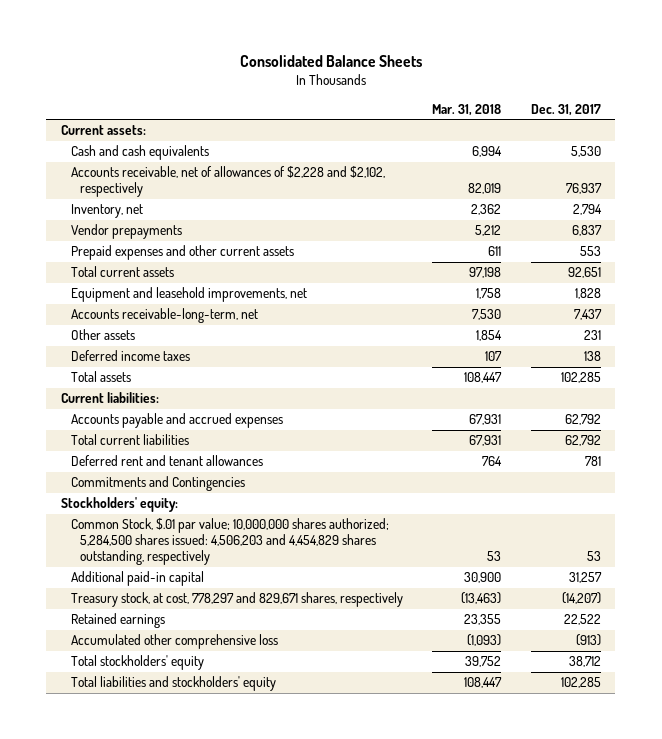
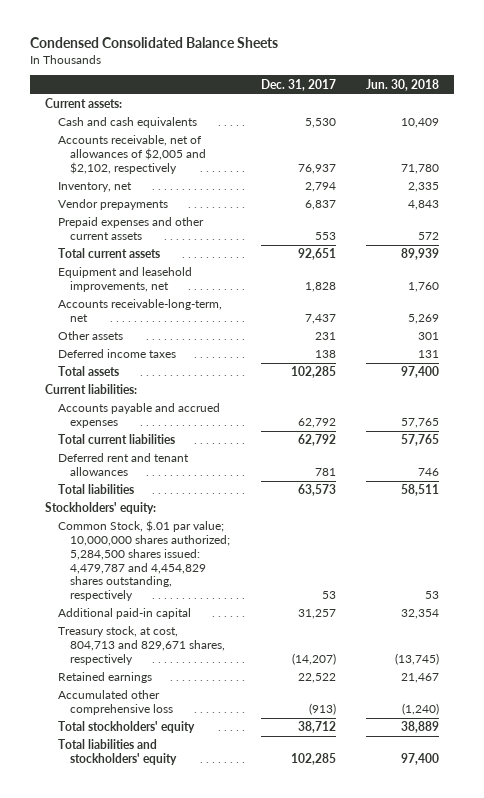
[239,54,422,67] Consolidated Balance Sheets -> [29,36,278,48] Condensed Consolidated Balance Sheets
[432,103,502,116] Mar. 31, 2018 -> none
none -> [365,78,439,91] Jun. 30, 2018
[70,166,385,198] Accounts receivable, net of allowances of $2,228 and $2,102, respectively -> [57,135,207,174] Accounts receivable, net of allowances of $2,005 and $2,102, respectively
[70,476,245,492] Commitments and Contingencies -> none
none -> [57,484,134,495] Total liabilities
[70,518,389,566] Common Stock, $.01 par value; 10,000,000 shares authorized; 5,284,500 shares issued: 4,506,203 and 4,454,829 shares outstanding, respectively -> [57,520,231,602] Common Stock, $.01 par value; 10,000,000 shares authorized; 5,284,500 shares issued: 4,479,787 and 4,454,829 shares outstanding, respectively
[70,592,403,608] Treasury stock, at cost, 778,297 and 829,671 shares, respectively -> [57,626,226,665] Treasury stock, at cost, 804,713 and 829,671 shares, respectively

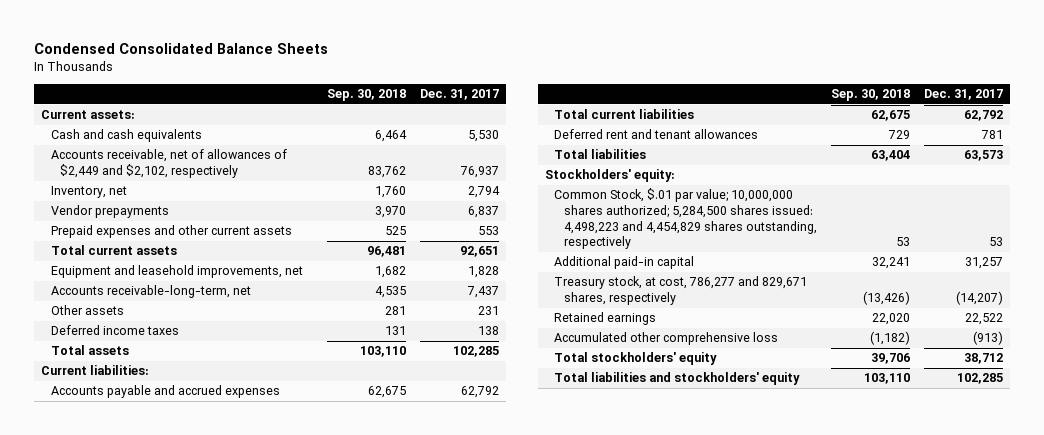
[365,78,439,91] Jun. 30, 2018 -> none
none -> [327,89,407,102] Sep. 30, 2018
[57,135,207,174] Accounts receivable, net of allowances of $2,005 and $2,102, respectively -> [50,149,287,179] Accounts receivable, net of allowances of $2,449 and $2,102, respectively
[57,520,231,602] Common Stock, $.01 par value; 10,000,000 shares authorized; 5,284,500 shares issued: 4,479,787 and 4,454,829 shares outstanding, respectively -> [554,188,817,250] Common Stock, $.01 par value; 10,000,000 shares authorized; 5,284,500 shares issued: 4,498,223 and 4,454,829 shares outstanding, respectively
[57,626,226,665] Treasury stock, at cost, 804,713 and 829,671 shares, respectively -> [554,276,808,306] Treasury stock, at cost, 786,277 and 829,671 shares, respectively

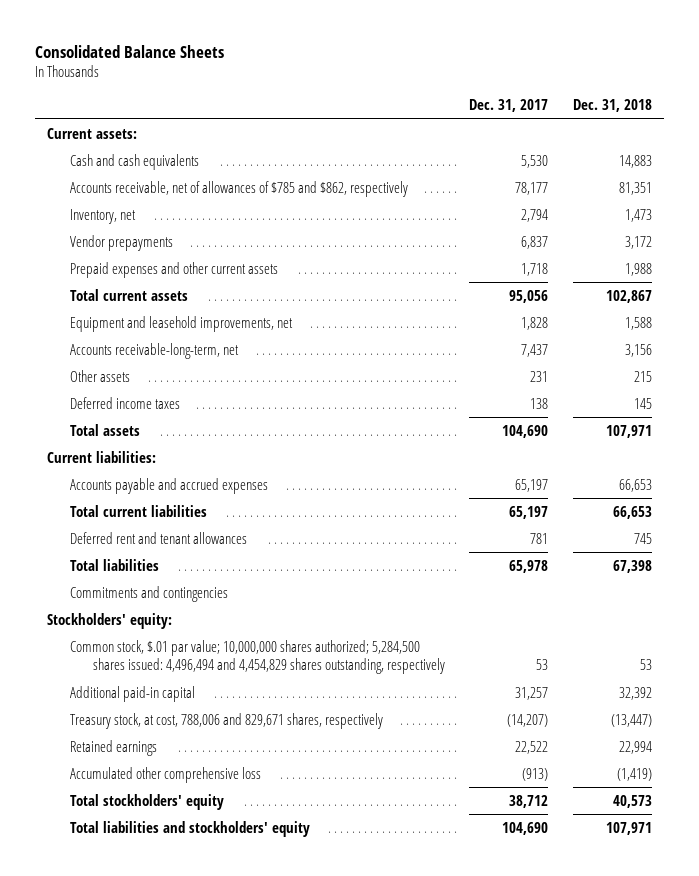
[34,42,329,54] Condensed Consolidated Balance Sheets -> [35,44,225,58] Consolidated Balance Sheets
[327,89,407,102] Sep. 30, 2018 -> none
none -> [572,99,652,113] Dec. 31, 2018
[50,149,287,179] Accounts receivable, net of allowances of $2,449 and $2,102, respectively -> [70,180,409,197] Accounts receivable, net of allowances of $785 and $862, respectively
[460,166,500,179] 76,937 -> [515,181,549,195] 78,177
[478,226,500,236] 553 -> [521,262,549,276] 1,718
[460,246,500,258] 92,651 -> [509,289,549,303] 95,056
[453,346,500,358] 102,285 -> [502,424,549,438] 104,690
[461,386,500,399] 62,792 -> [515,478,549,492] 65,197
[963,110,1003,122] 62,792 -> [509,505,549,519] 65,197
[963,150,1003,162] 63,573 -> [509,559,549,573] 65,978
none -> [70,585,229,602] Commitments and contingencies
[554,188,817,250] Common Stock, $.01 par value; 10,000,000 shares authorized; 5,284,500 shares issued: 4,498,223 and 4,454,829 shares outstanding, respectively -> [70,639,445,675] Common stock, $.01 par value; 10,000,000 shares authorized; 5,284,500 shares issued: 4,496,494 and 4,454,829 shares outstanding, respectively
[554,276,808,306] Treasury stock, at cost, 786,277 and 829,671 shares, respectively -> [70,712,384,729] Treasury stock, at cost, 788,006 and 829,671 shares, respectively
[956,373,1003,385] 102,285 -> [502,821,549,835] 104,690

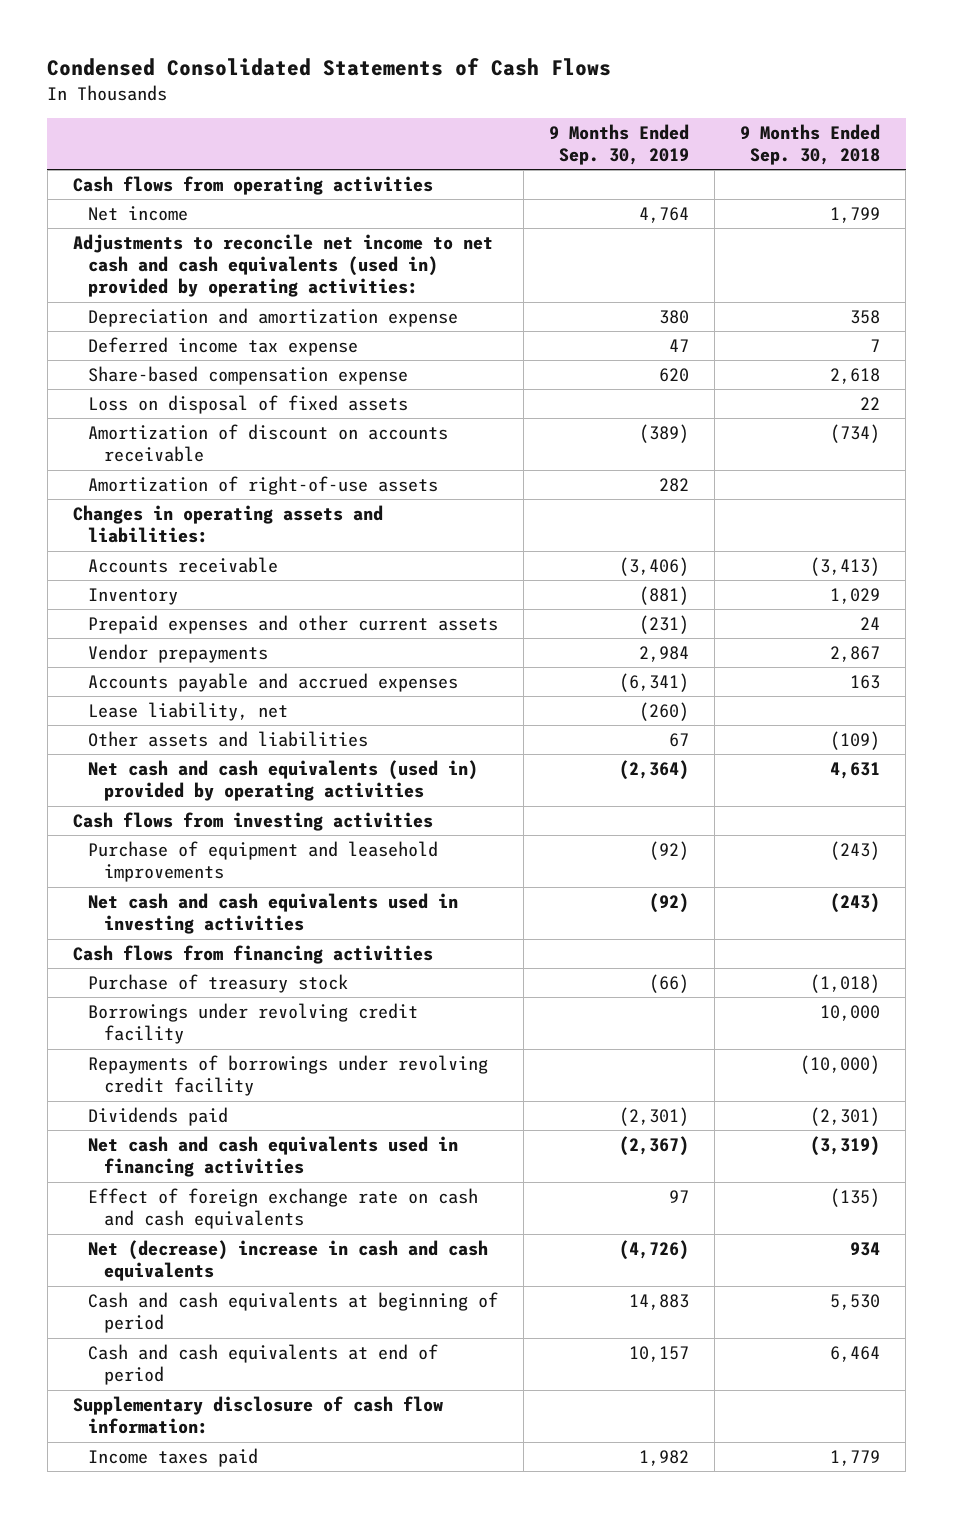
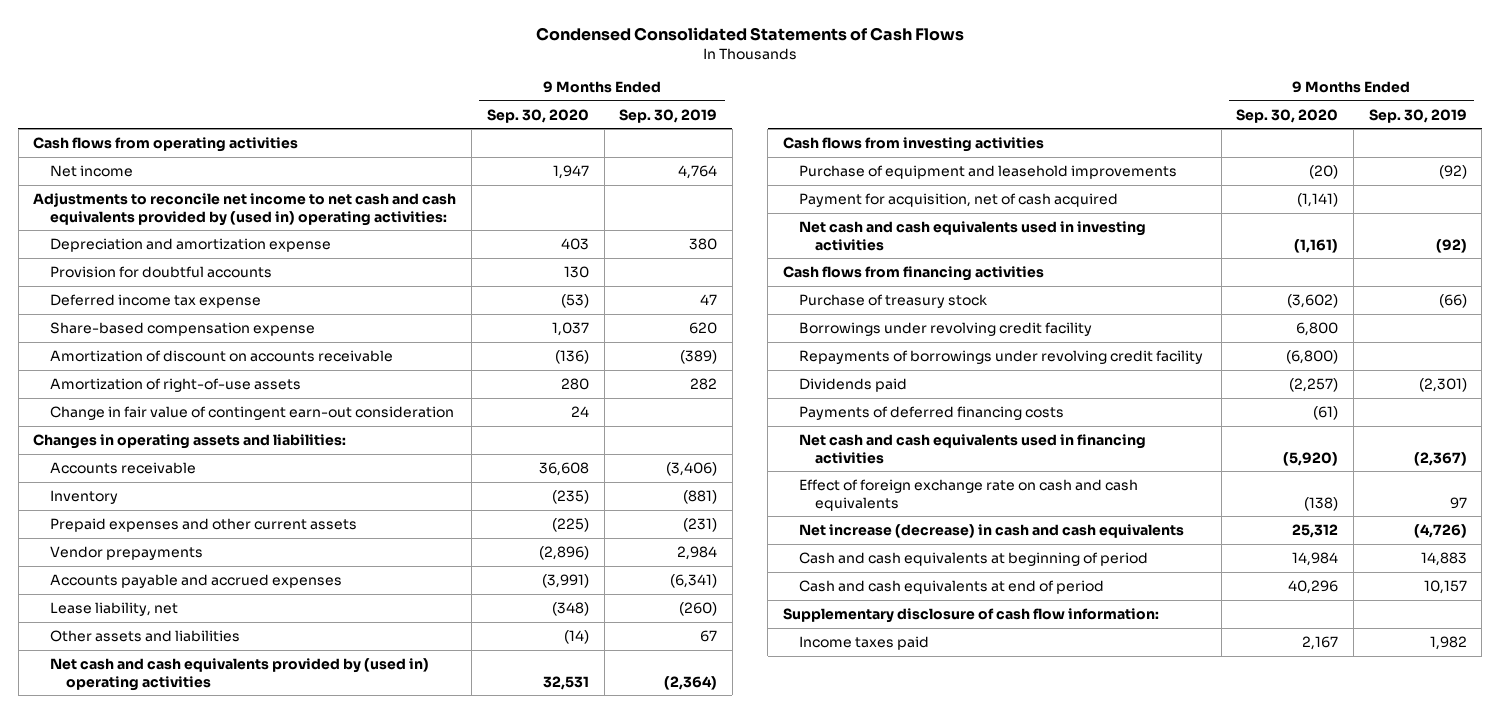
[740,123,881,165] 9 Months Ended Sep. 30, 2018 -> none
none -> [486,108,589,123] Sep. 30, 2020
[72,234,493,298] Adjustments to reconcile net income to net cash and cash equivalents (used in) provided by operating activities: -> [33,192,457,226] Adjustments to reconcile net income to net cash and cash equivalents provided by (used in) operating activities:
none -> [49,265,272,278] Provision for doubtful accounts
[88,395,409,415] Loss on disposal of fixed assets -> none
none -> [49,405,454,420] Change in fair value of contingent earn-out consideration
[88,760,479,802] Net cash and cash equivalents (used in) provided by operating activities -> [49,657,429,691] Net cash and cash equivalents provided by (used in) operating activities
none -> [798,192,1118,207] Payment for acquisition, net of cash acquired
none -> [798,405,1064,420] Payments of deferred financing costs
[88,1240,489,1282] Net (decrease) increase in cash and cash equivalents -> [798,523,1184,538] Net increase (decrease) in cash and cash equivalents

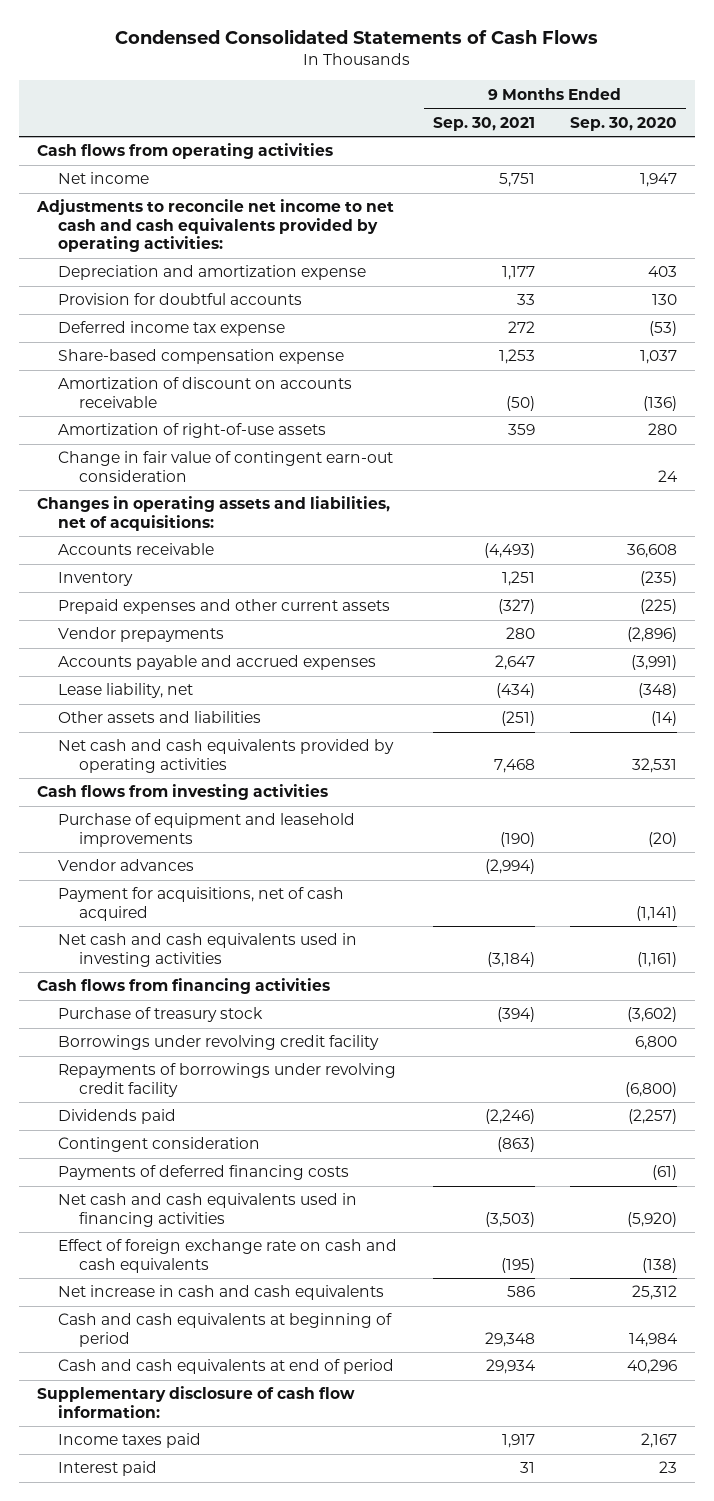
[619,108,718,123] Sep. 30, 2019 -> none
none -> [432,116,535,131] Sep. 30, 2021
[33,192,457,226] Adjustments to reconcile net income to net cash and cash equivalents provided by (used in) operating activities: -> [36,199,395,253] Adjustments to reconcile net income to net cash and cash equivalents provided by operating activities:
[33,433,347,449] Changes in operating assets and liabilities: -> [37,496,391,531] Changes in operating assets and liabilities, net of acquisitions:
[49,657,429,691] Net cash and cash equivalents provided by (used in) operating activities -> [58,739,395,773] Net cash and cash equivalents provided by operating activities
none -> [58,859,195,872] Vendor advances
[798,192,1118,207] Payment for acquisition, net of cash acquired -> [58,887,345,921] Payment for acquisitions, net of cash acquired
none -> [58,1137,261,1153] Contingent consideration
[798,523,1184,538] Net increase (decrease) in cash and cash equivalents -> [58,1285,385,1301] Net increase in cash and cash equivalents
none -> [58,1461,158,1477] Interest paid

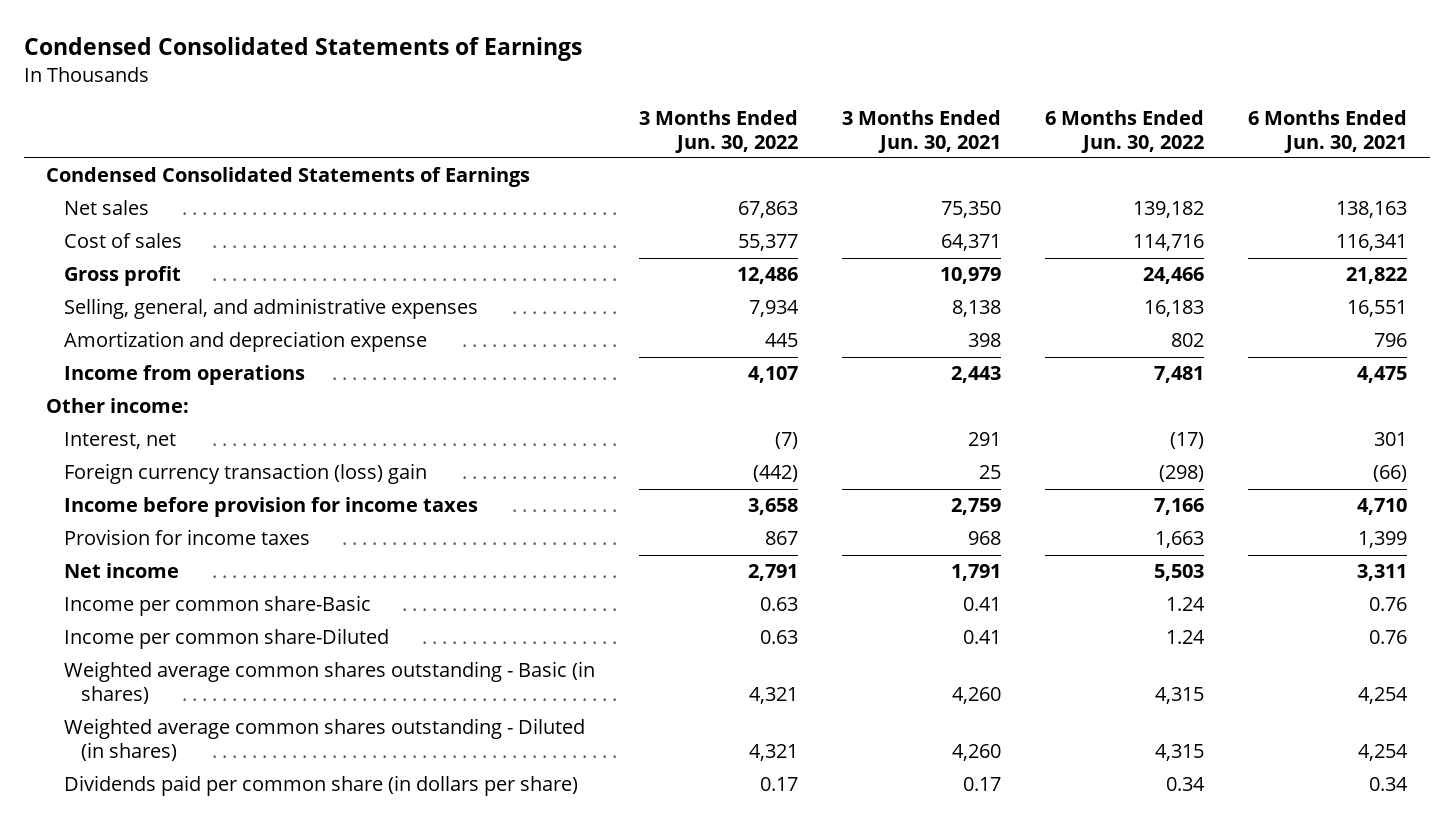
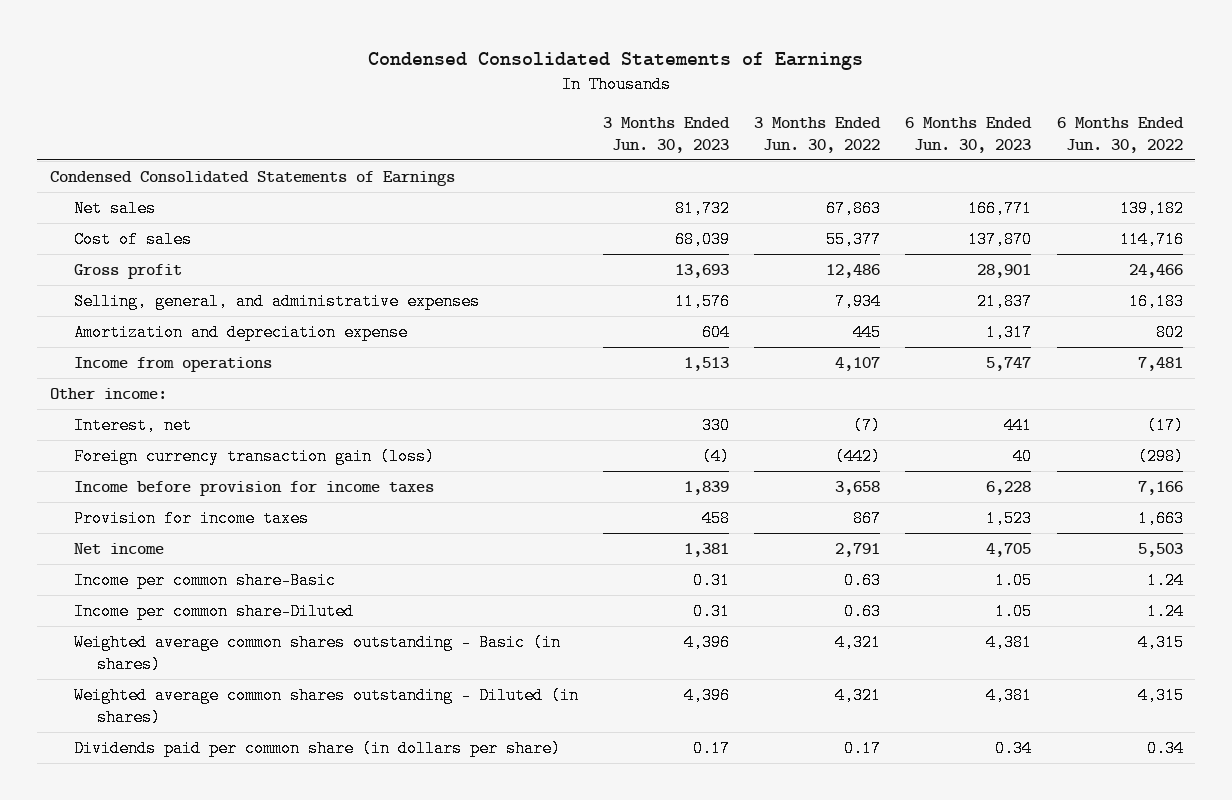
[842,109,1002,153] 3 Months Ended Jun. 30, 2021 -> none
[1248,109,1408,153] 6 Months Ended Jun. 30, 2021 -> none
none -> [602,116,730,153] 3 Months Ended Jun. 30, 2023
none -> [905,116,1033,153] 6 Months Ended Jun. 30, 2023
[63,463,427,485] Foreign currency transaction (loss) gain -> [73,447,435,465] Foreign currency transaction gain (loss)

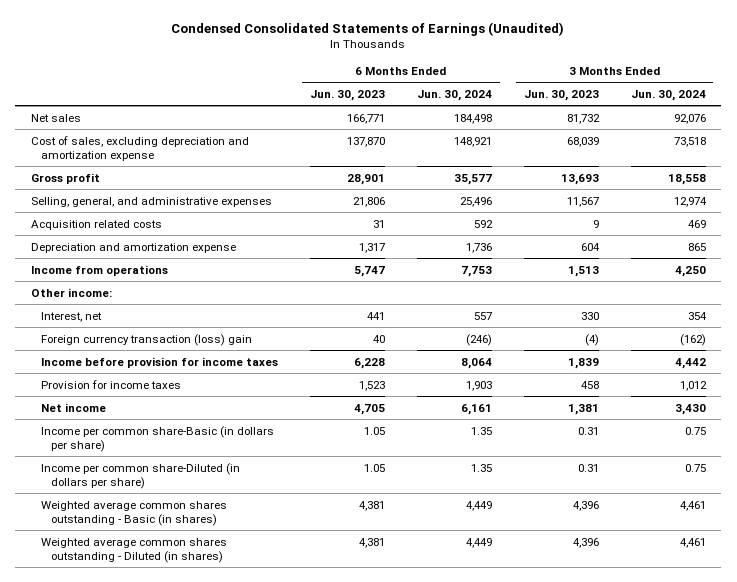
[368,51,864,70] Condensed Consolidated Statements of Earnings -> [171,21,565,36] Condensed Consolidated Statements of Earnings (Unaudited)
[754,116,882,153] 3 Months Ended Jun. 30, 2022 -> none
[1056,116,1184,153] 6 Months Ended Jun. 30, 2022 -> none
none -> [416,89,492,101] Jun. 30, 2024
none -> [630,89,706,101] Jun. 30, 2024
[49,170,455,186] Condensed Consolidated Statements of Earnings -> none
[73,230,192,248] Cost of sales -> [31,135,250,161] Cost of sales, excluding depreciation and amortization expense
[674,292,730,310] 11,576 -> [566,196,599,207] 11,567
[977,292,1033,310] 21,837 -> [352,196,385,207] 21,806
none -> [31,219,163,230] Acquisition related costs
[73,323,408,341] Amortization and depreciation expense -> [31,242,237,253] Depreciation and amortization expense
[73,447,435,465] Foreign currency transaction gain (loss) -> [41,333,253,346] Foreign currency transaction (loss) gain
[73,571,336,589] Income per common share-Basic -> [41,425,275,452] Income per common share-Basic (in dollars per share)
[73,602,354,620] Income per common share-Diluted -> [41,462,241,489] Income per common share-Diluted (in dollars per share)
[73,739,561,757] Dividends paid per common share (in dollars per share) -> none

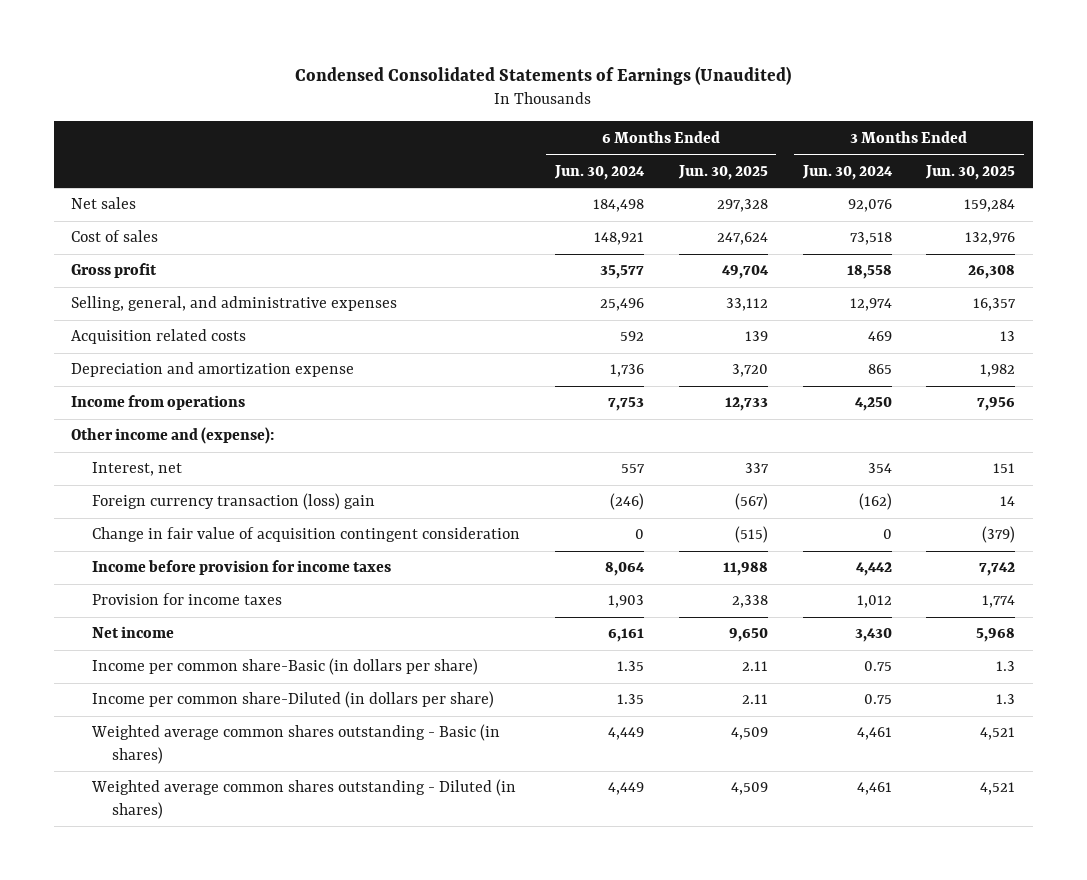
[309,89,385,101] Jun. 30, 2023 -> none
[523,89,599,101] Jun. 30, 2023 -> none
none -> [677,164,768,180] Jun. 30, 2025
none -> [925,164,1016,180] Jun. 30, 2025
[31,135,250,161] Cost of sales, excluding depreciation and amortization expense -> [71,230,159,243] Cost of sales
[31,287,113,297] Other income: -> [71,427,275,445] Other income and (expense):
none -> [91,527,520,543] Change in fair value of acquisition contingent consideration

